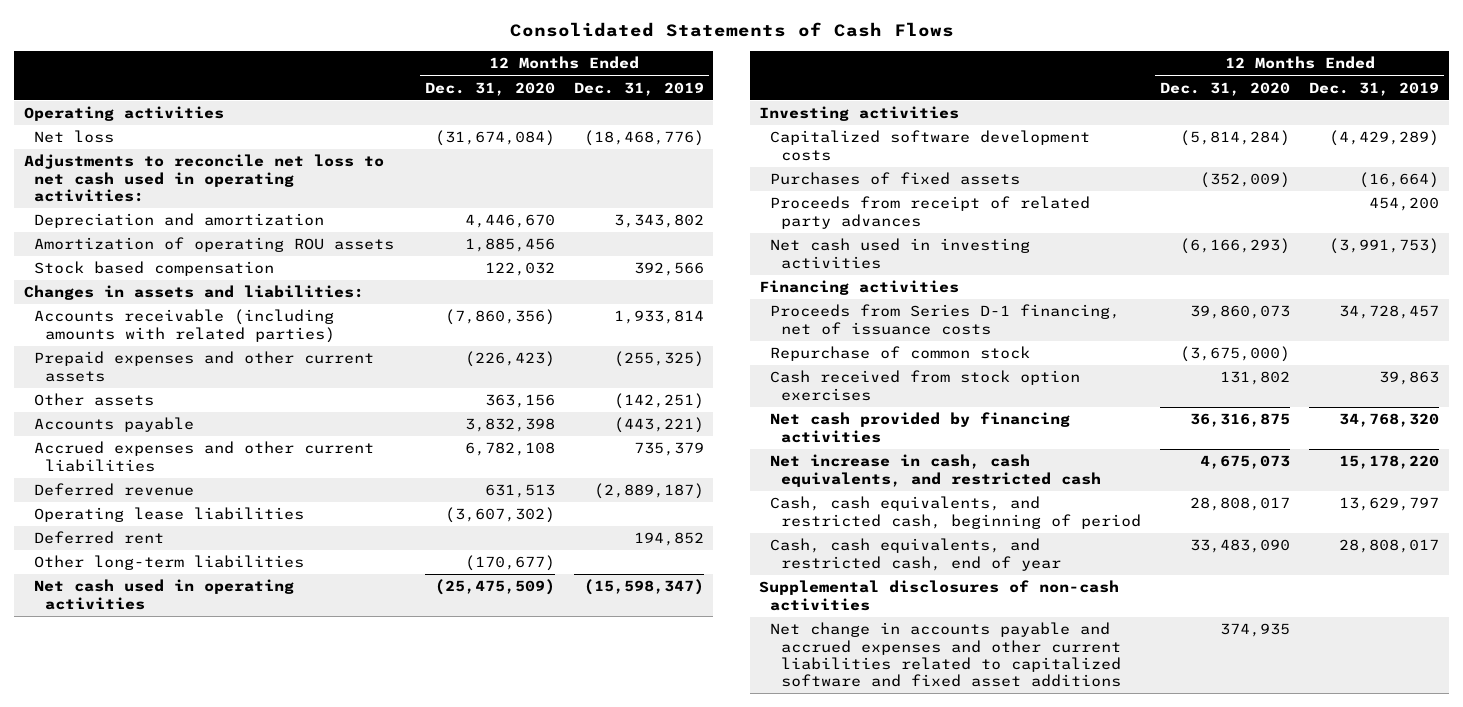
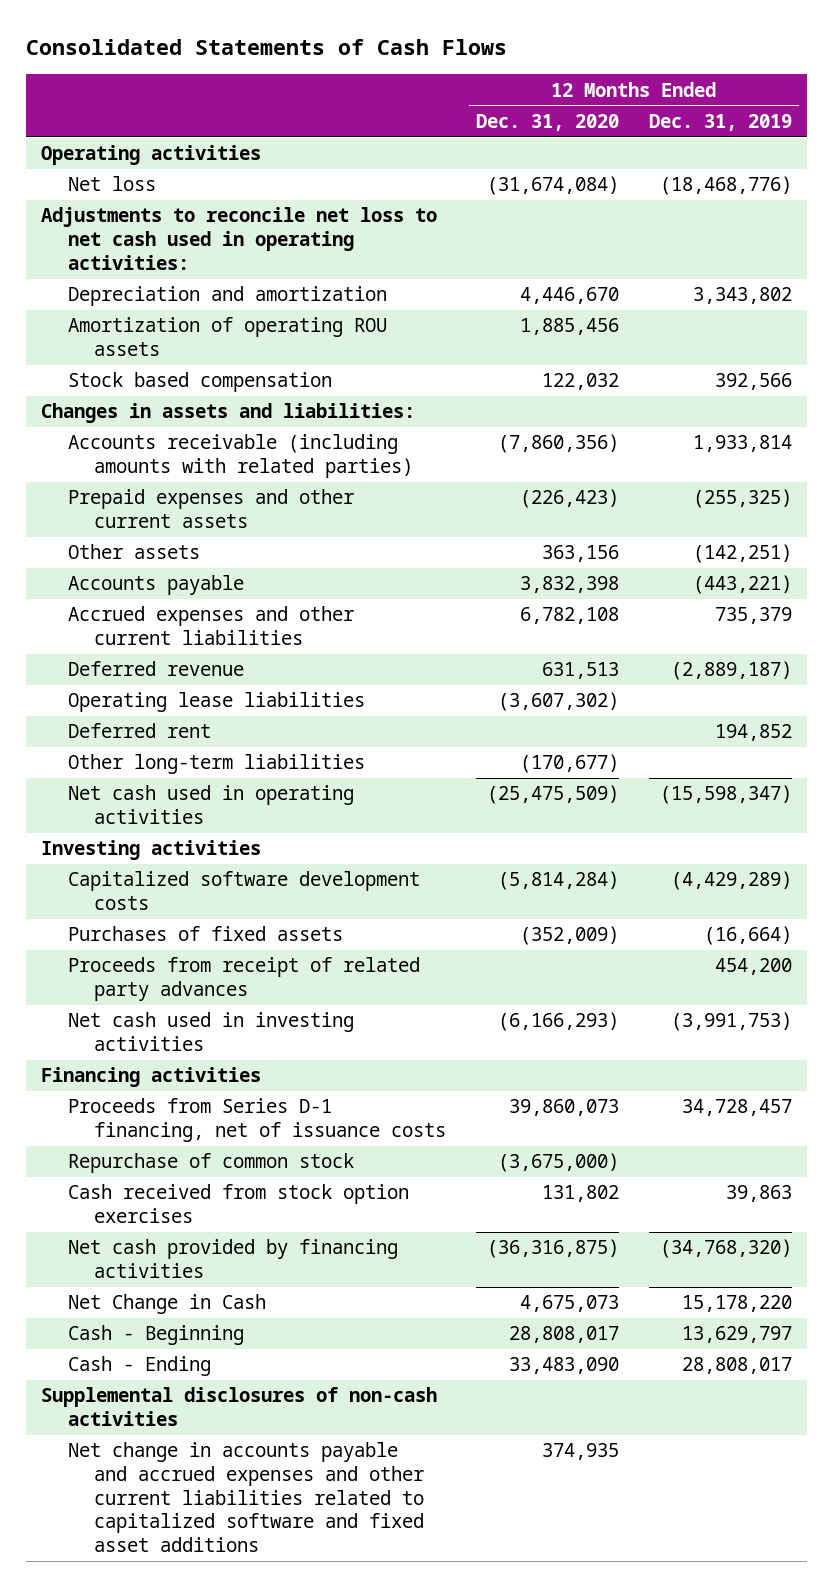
[1190,413,1291,428] 36,316,875 -> [487,1239,620,1259] (36,316,875)
[1339,413,1440,428] 34,768,320 -> [659,1239,792,1259] (34,768,320)
[770,454,1101,487] Net increase in cash, cash equivalents, and restricted cash -> [67,1294,266,1315] Net Change in Cash
[770,496,1141,529] Cash, cash equivalents, and restricted cash, beginning of period -> [67,1325,244,1346] Cash - Beginning
[770,538,1061,571] Cash, cash equivalents, and restricted cash, end of year -> [67,1356,211,1377] Cash - Ending

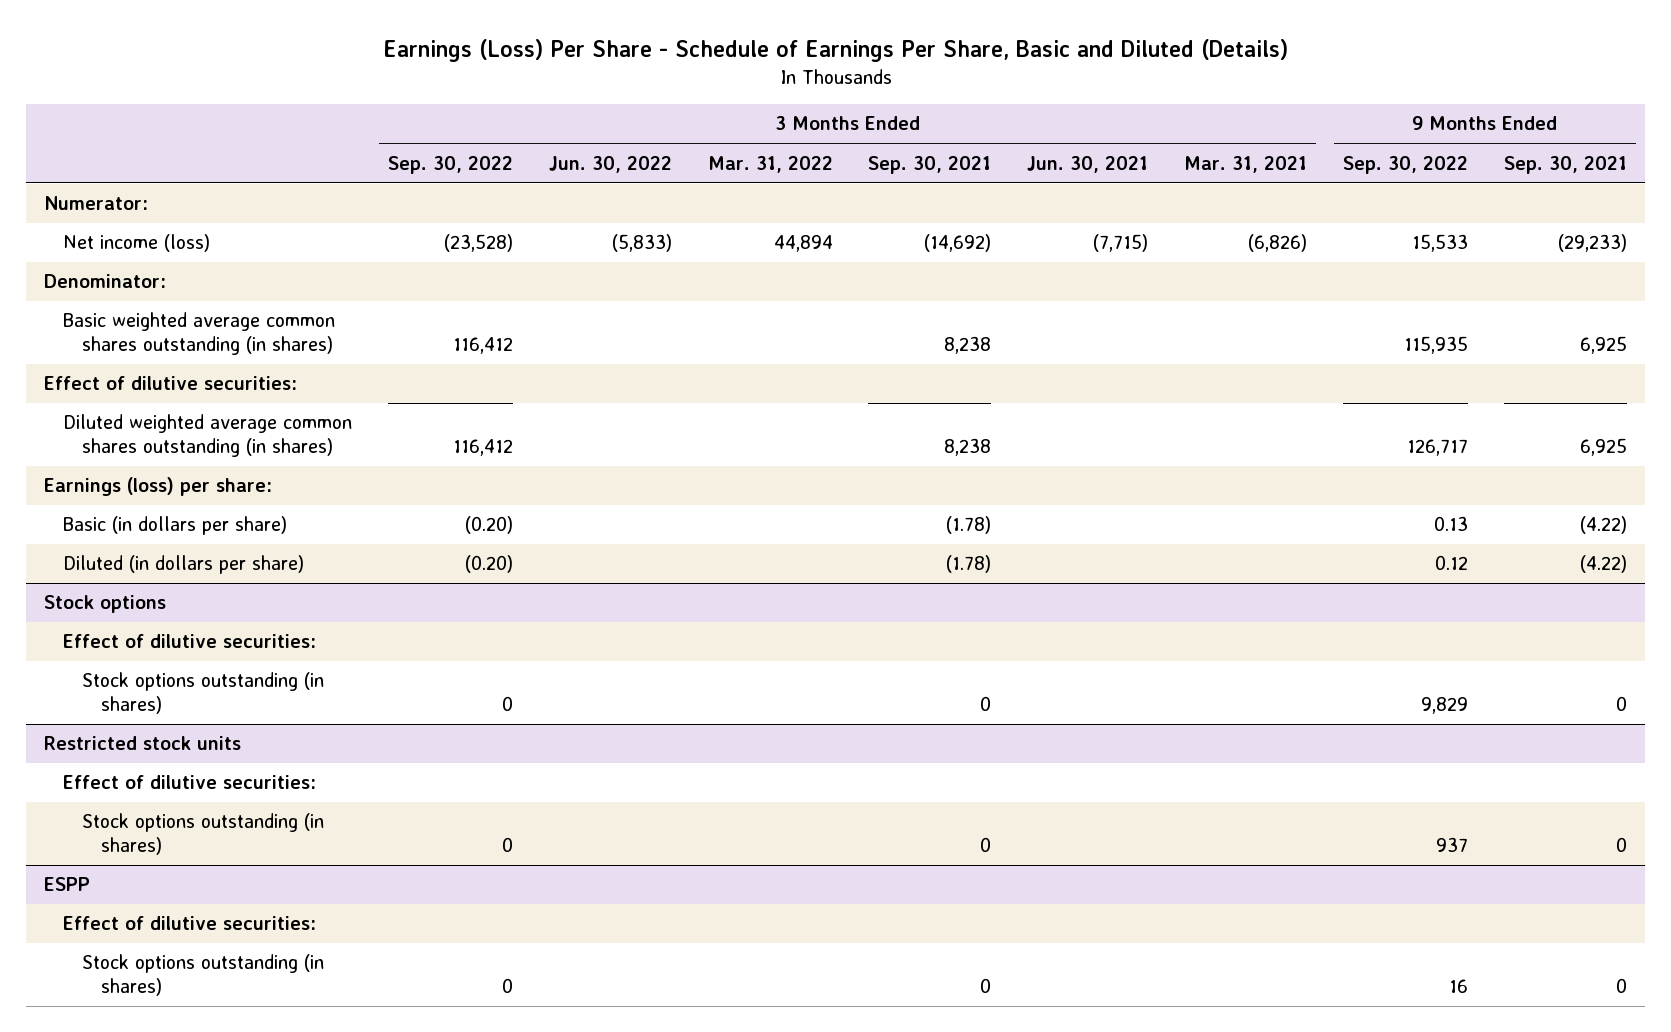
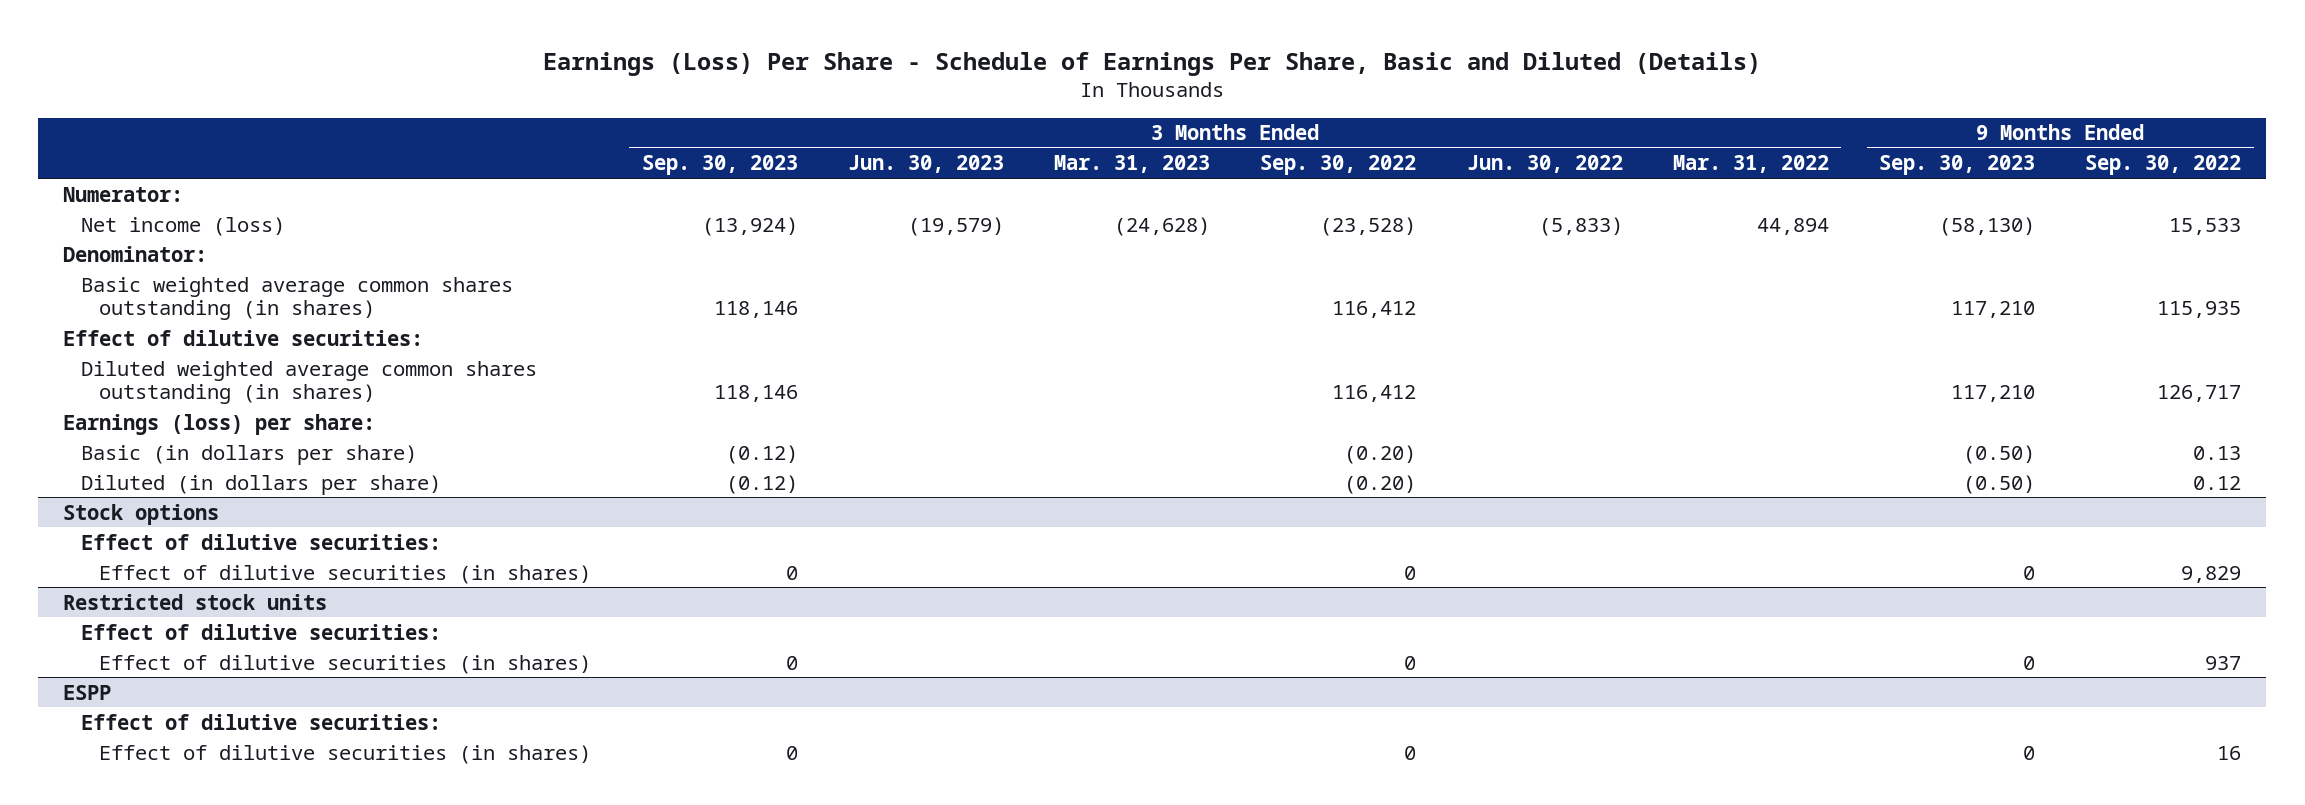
[868,155,992,174] Sep. 30, 2021 -> none
[1027,155,1149,173] Jun. 30, 2021 -> none
[1184,155,1308,173] Mar. 31, 2021 -> none
[1504,155,1628,174] Sep. 30, 2021 -> none
none -> [641,155,798,176] Sep. 30, 2023
none -> [847,155,1004,174] Jun. 30, 2023
none -> [1054,155,1211,174] Mar. 31, 2023
none -> [1879,155,2036,176] Sep. 30, 2023
[81,672,324,715] Stock options outstanding (in shares) -> [99,564,592,584] Effect of dilutive securities (in shares)
[81,813,324,856] Stock options outstanding (in shares) -> [99,654,592,674] Effect of dilutive securities (in shares)
[81,954,324,997] Stock options outstanding (in shares) -> [99,744,592,764] Effect of dilutive securities (in shares)

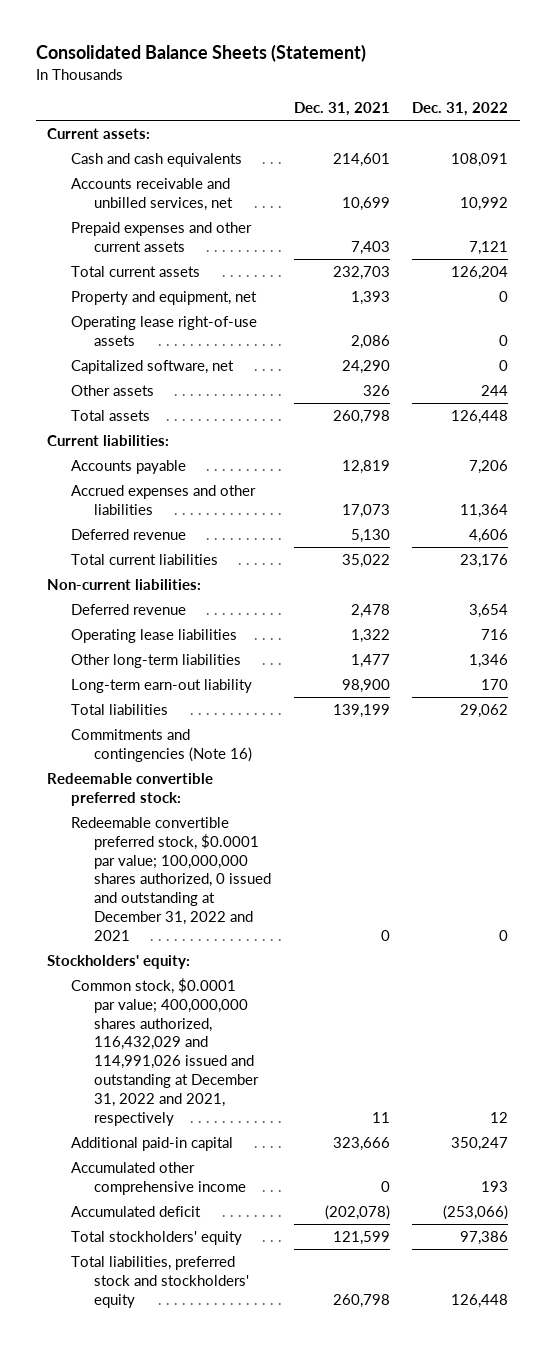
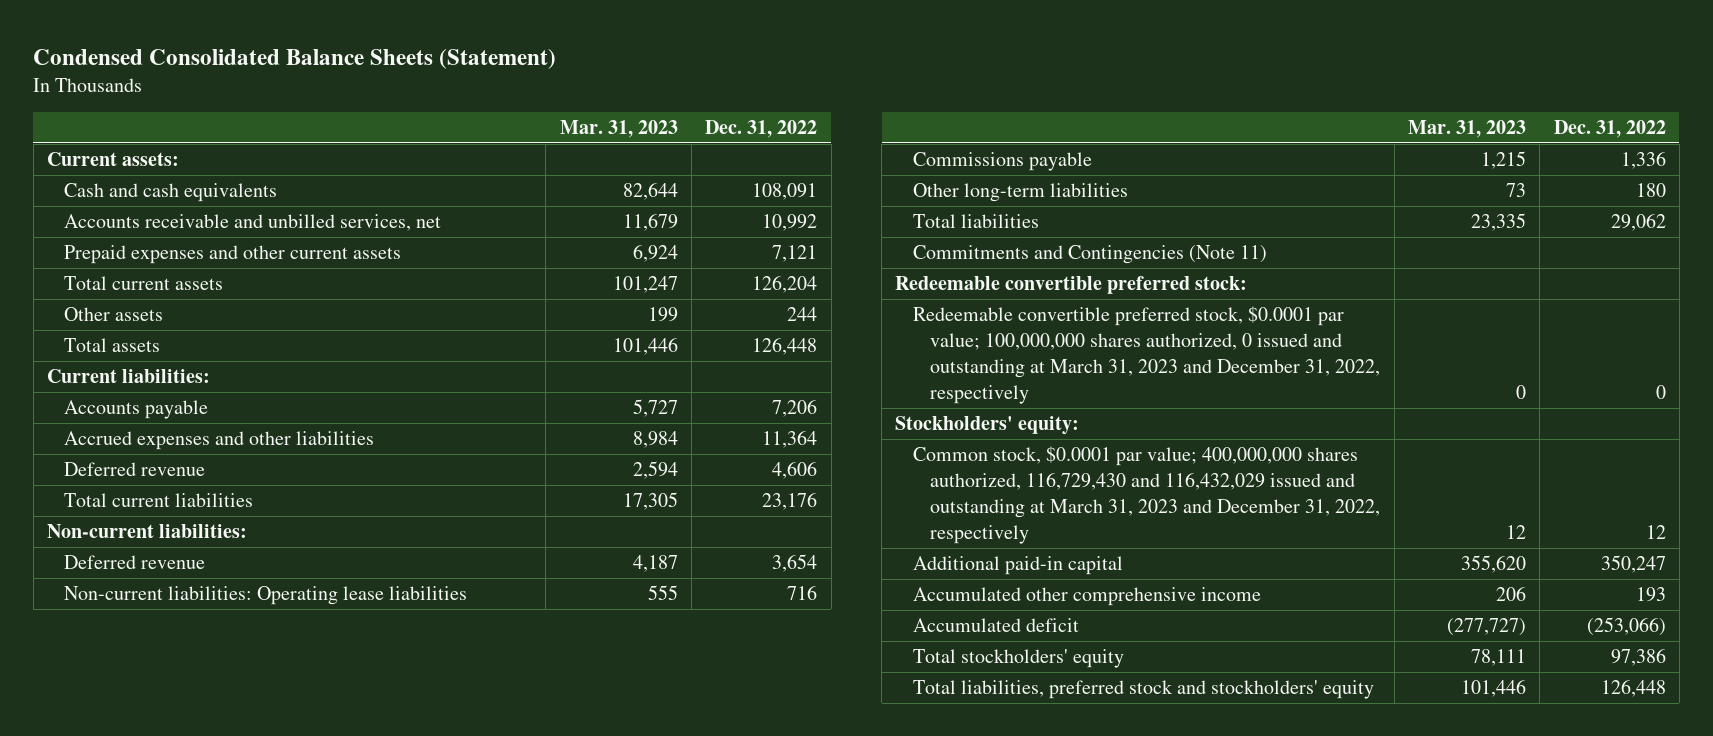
[35,44,366,63] Consolidated Balance Sheets (Statement) -> [33,48,557,69] Condensed Consolidated Balance Sheets (Statement)
[293,101,390,116] Dec. 31, 2021 -> none
none -> [559,120,678,139] Mar. 31, 2023
[70,291,257,306] Property and equipment, net -> none
[70,316,257,346] Operating lease right-of-use assets -> none
[70,360,234,375] Capitalized software, net -> none
[70,679,252,694] Long-term earn-out liability -> none
[70,629,237,644] Operating lease liabilities -> [64,586,468,606] Non-current liabilities: Operating lease liabilities
none -> [912,152,1092,172] Commissions payable
[469,654,509,669] 1,346 -> [1635,183,1666,198] 180
[70,729,253,762] Commitments and contingencies (Note 16) -> [912,245,1267,265] Commitments and Contingencies (Note 11)
[70,817,272,941] Redeemable convertible preferred stock, $0.0001 par value; 100,000,000 shares authorized, 0 issued and outstanding at December 31, 2022 and 2021 -> [912,306,1381,404] Redeemable convertible preferred stock, $0.0001 par value; 100,000,000 shares authorized, 0 issued and outstanding at March 31, 2023 and December 31, 2022, respectively
[70,978,260,1126] Common stock, $0.0001 par value; 400,000,000 shares authorized, 116,432,029 and 114,991,026 issued and outstanding at December 31, 2022 and 2021, respectively -> [912,446,1381,544] Common stock, $0.0001 par value; 400,000,000 shares authorized, 116,729,430 and 116,432,029 issued and outstanding at March 31, 2023 and December 31, 2022, respectively

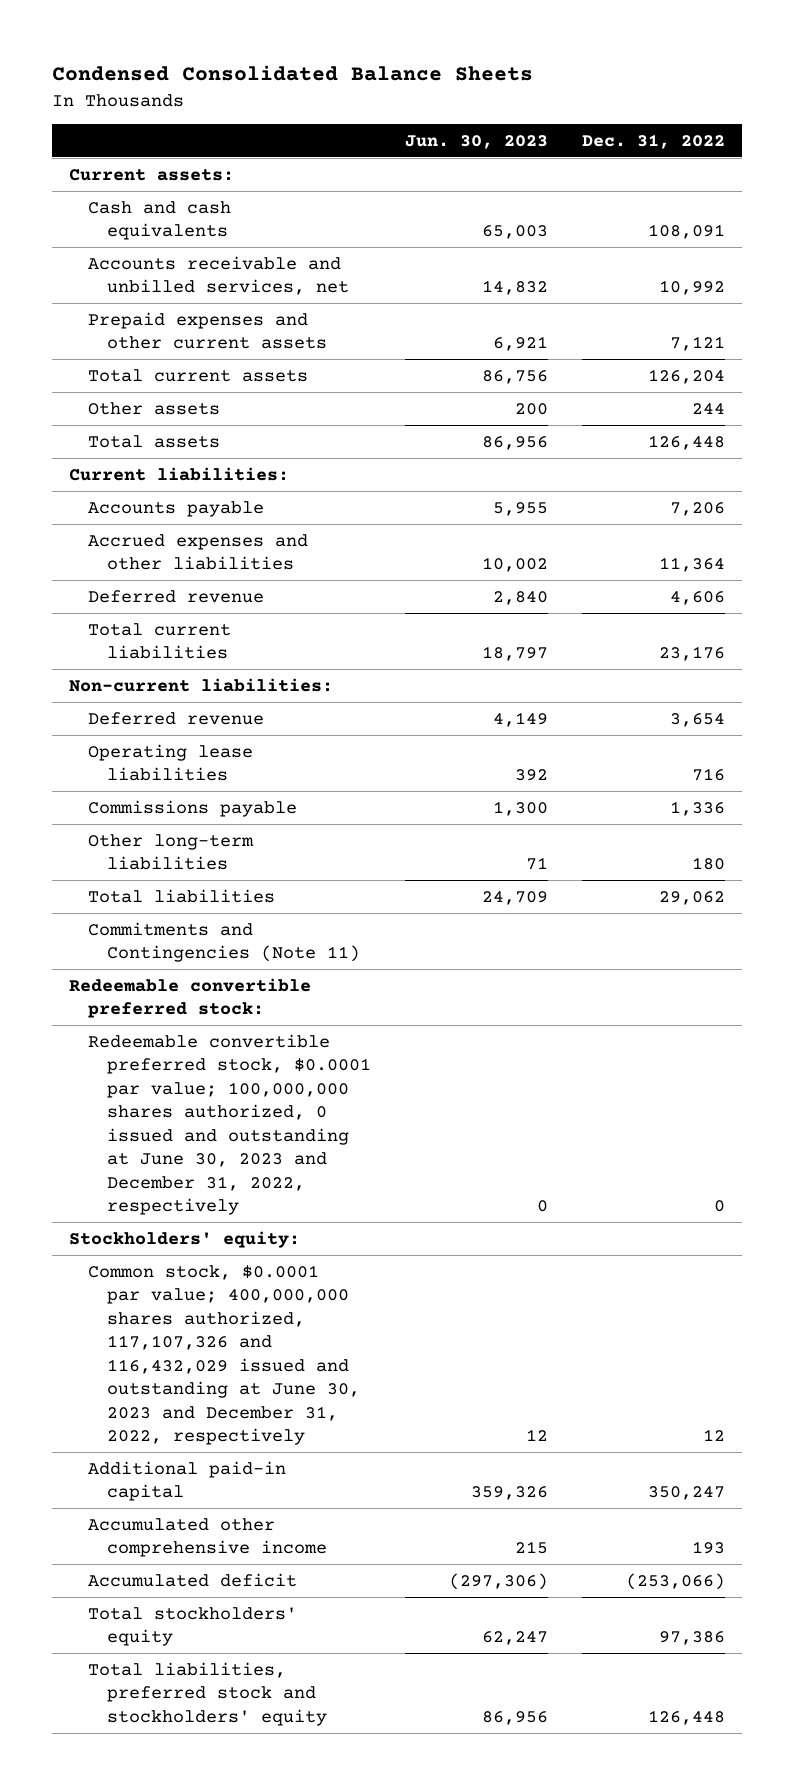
[33,48,557,69] Condensed Consolidated Balance Sheets (Statement) -> [51,65,533,82] Condensed Consolidated Balance Sheets
[559,120,678,139] Mar. 31, 2023 -> none
none -> [405,134,549,149] Jun. 30, 2023
[64,586,468,606] Non-current liabilities: Operating lease liabilities -> [87,743,253,782] Operating lease liabilities
[912,306,1381,404] Redeemable convertible preferred stock, $0.0001 par value; 100,000,000 shares authorized, 0 issued and outstanding at March 31, 2023 and December 31, 2022, respectively -> [87,1033,372,1216] Redeemable convertible preferred stock, $0.0001 par value; 100,000,000 shares authorized, 0 issued and outstanding at June 30, 2023 and December 31, 2022, respectively
[912,446,1381,544] Common stock, $0.0001 par value; 400,000,000 shares authorized, 116,729,430 and 116,432,029 issued and outstanding at March 31, 2023 and December 31, 2022, respectively -> [87,1264,361,1446] Common stock, $0.0001 par value; 400,000,000 shares authorized, 117,107,326 and 116,432,029 issued and outstanding at June 30, 2023 and December 31, 2022, respectively

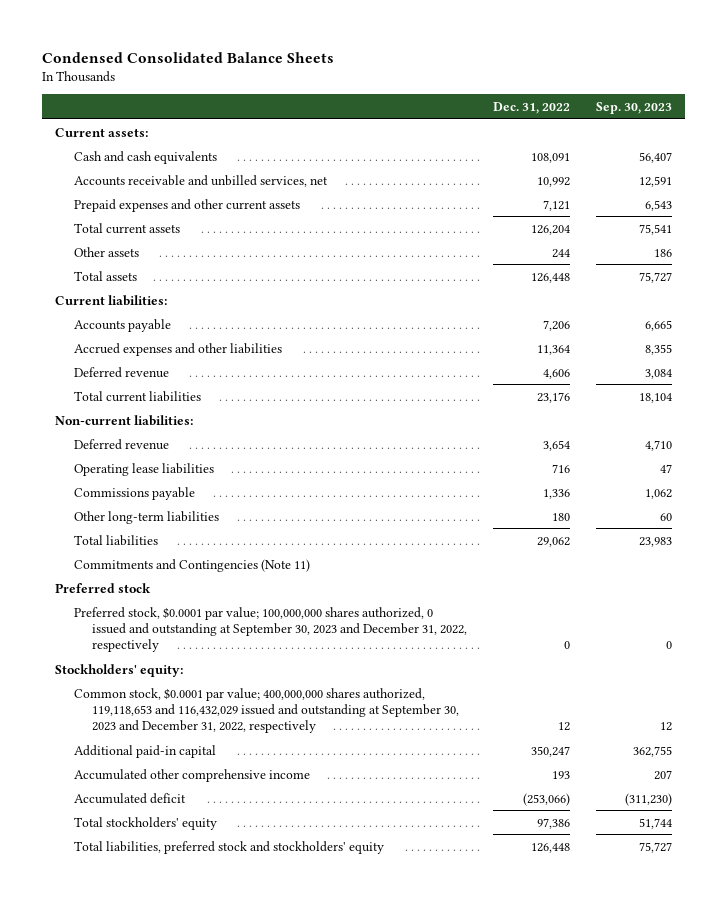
[405,134,549,149] Jun. 30, 2023 -> none
none -> [595,101,672,114] Sep. 30, 2023
[68,977,311,1019] Redeemable convertible preferred stock: -> [55,582,152,593] Preferred stock
[87,1033,372,1216] Redeemable convertible preferred stock, $0.0001 par value; 100,000,000 shares authorized, 0 issued and outstanding at June 30, 2023 and December 31, 2022, respectively -> [73,606,467,652] Preferred stock, $0.0001 par value; 100,000,000 shares authorized, 0 issued and outstanding at September 30, 2023 and December 31, 2022, respectively
[87,1264,361,1446] Common stock, $0.0001 par value; 400,000,000 shares authorized, 117,107,326 and 116,432,029 issued and outstanding at June 30, 2023 and December 31, 2022, respectively -> [73,687,459,733] Common stock, $0.0001 par value; 400,000,000 shares authorized, 119,118,653 and 116,432,029 issued and outstanding at September 30, 2023 and December 31, 2022, respectively

